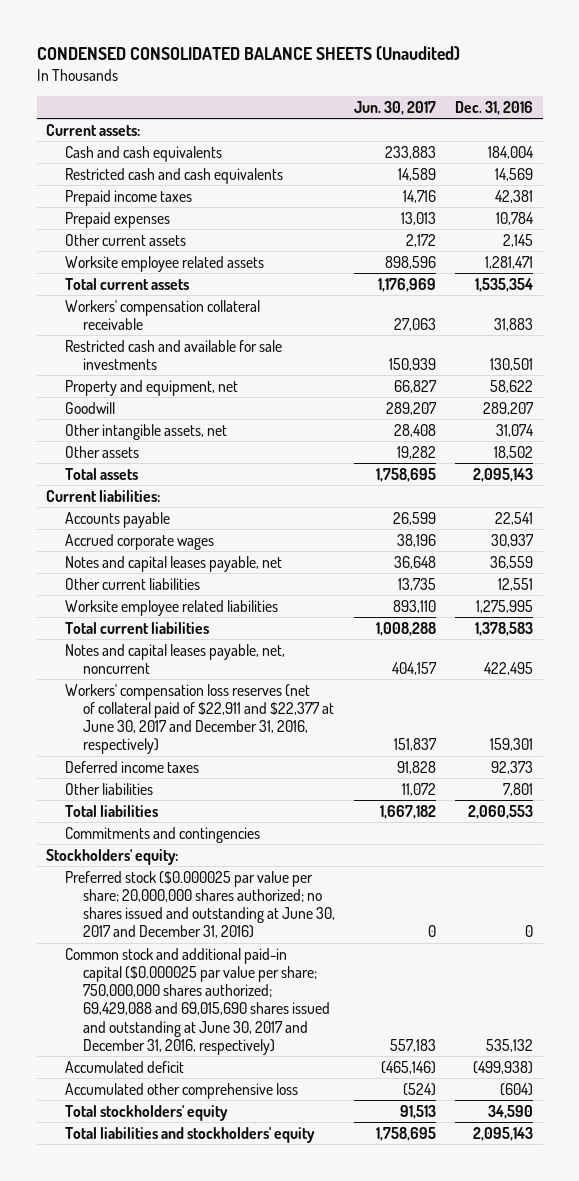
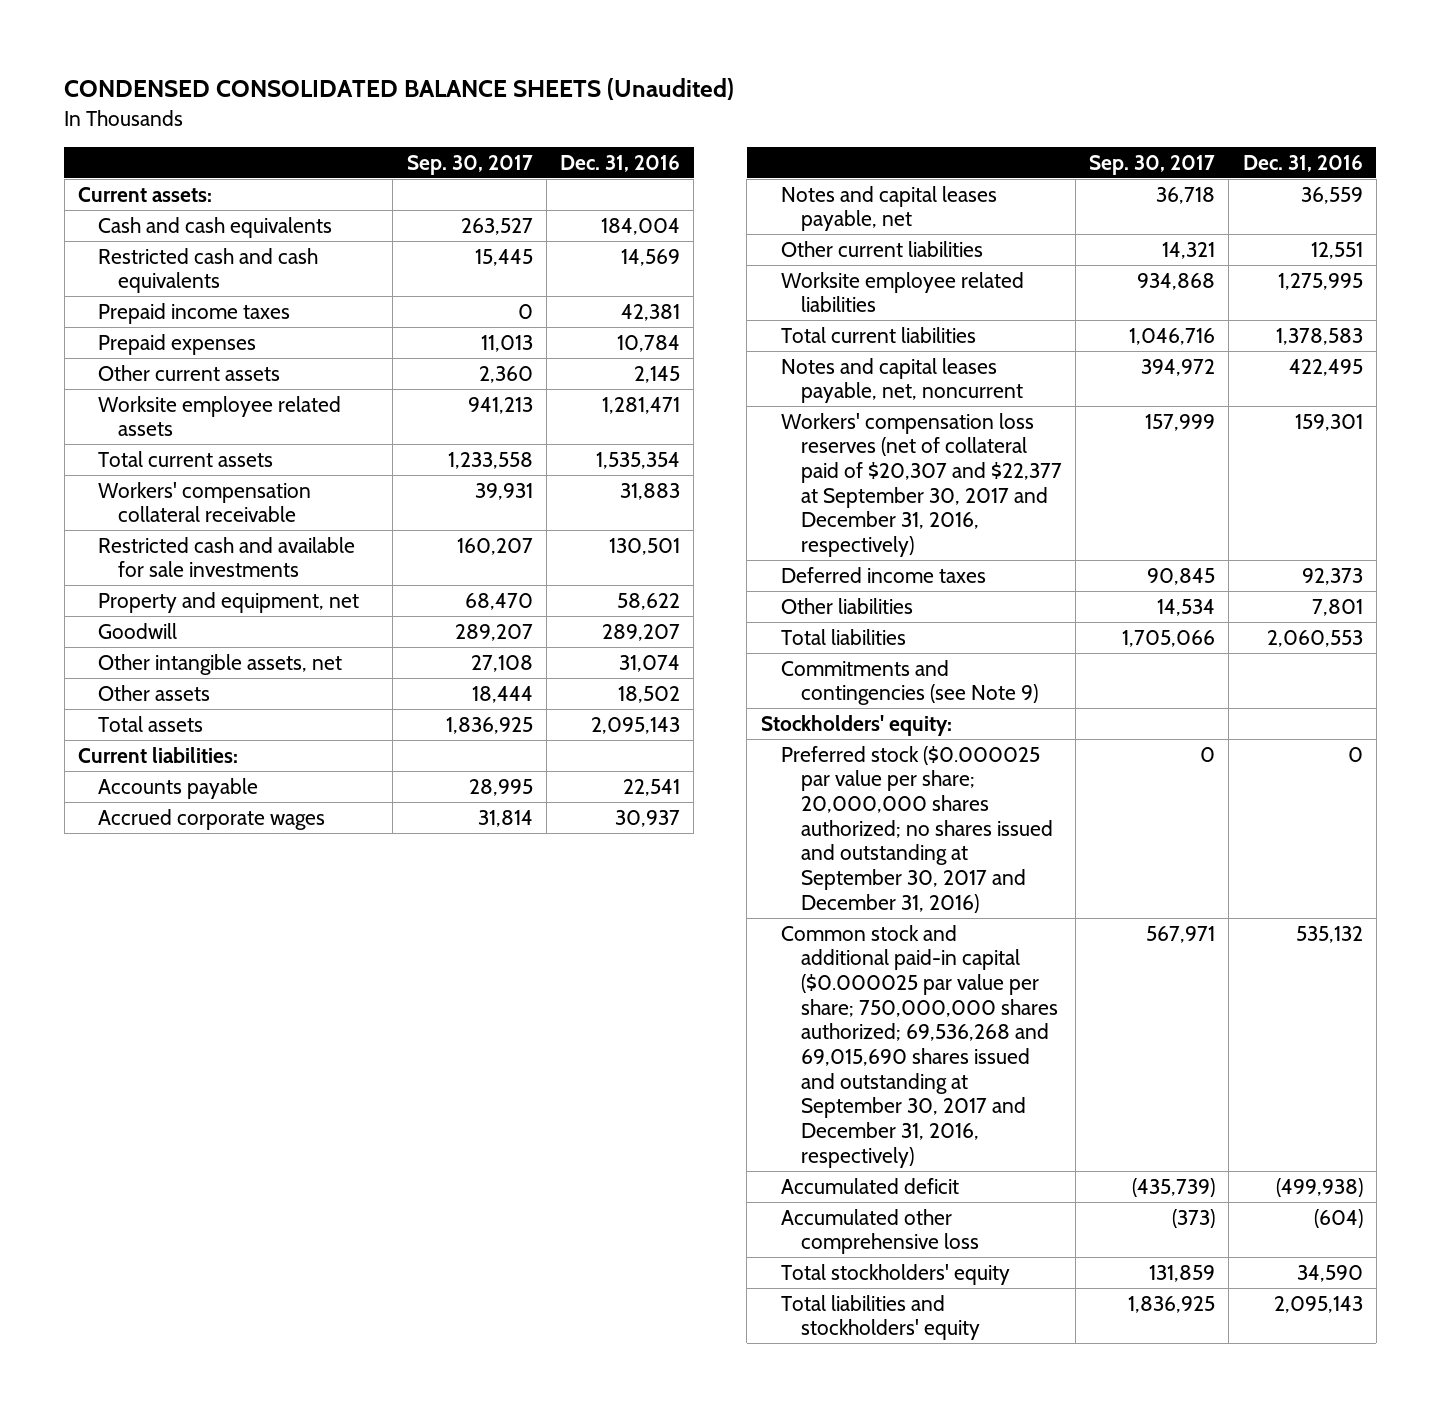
[354,100,437,115] Jun. 30, 2017 -> none
none -> [406,154,533,175] Sep. 30, 2017
[64,683,335,755] Workers' compensation loss reserves (net of collateral paid of $22,911 and $22,377 at June 30, 2017 and December 31, 2016, respectively) -> [780,412,1062,558] Workers' compensation loss reserves (net of collateral paid of $20,307 and $22,377 at September 30, 2017 and December 31, 2016, respectively)
[64,826,260,843] Commitments and contingencies -> [780,659,1038,706] Commitments and contingencies (see Note 9)
[64,870,336,939] Preferred stock ($0.000025 par value per share; 20,000,000 shares authorized; no shares issued and outstanding at June 30, 2017 and December 31, 2016) -> [780,745,1053,913] Preferred stock ($0.000025 par value per share; 20,000,000 shares authorized; no shares issued and outstanding at September 30, 2017 and December 31, 2016)
[64,947,331,1055] Common stock and additional paid-in capital ($0.000025 par value per share; 750,000,000 shares authorized; 69,429,088 and 69,015,690 shares issued and outstanding at June 30, 2017 and December 31, 2016, respectively) -> [780,924,1058,1168] Common stock and additional paid-in capital ($0.000025 par value per share; 750,000,000 shares authorized; 69,536,268 and 69,015,690 shares issued and outstanding at September 30, 2017 and December 31, 2016, respectively)

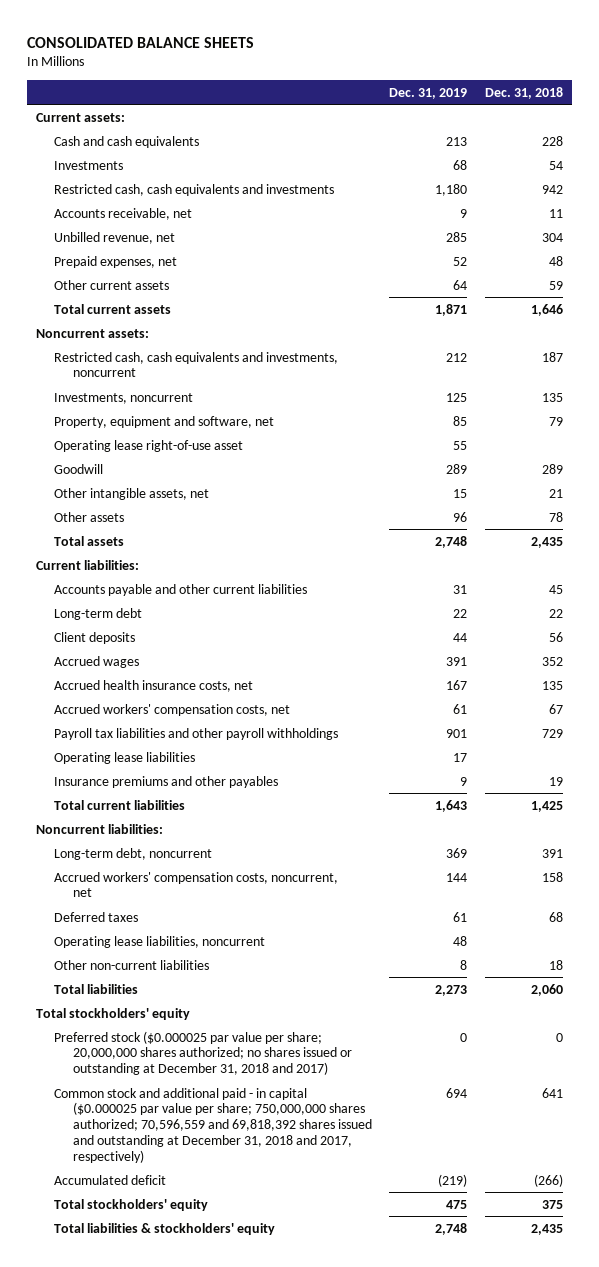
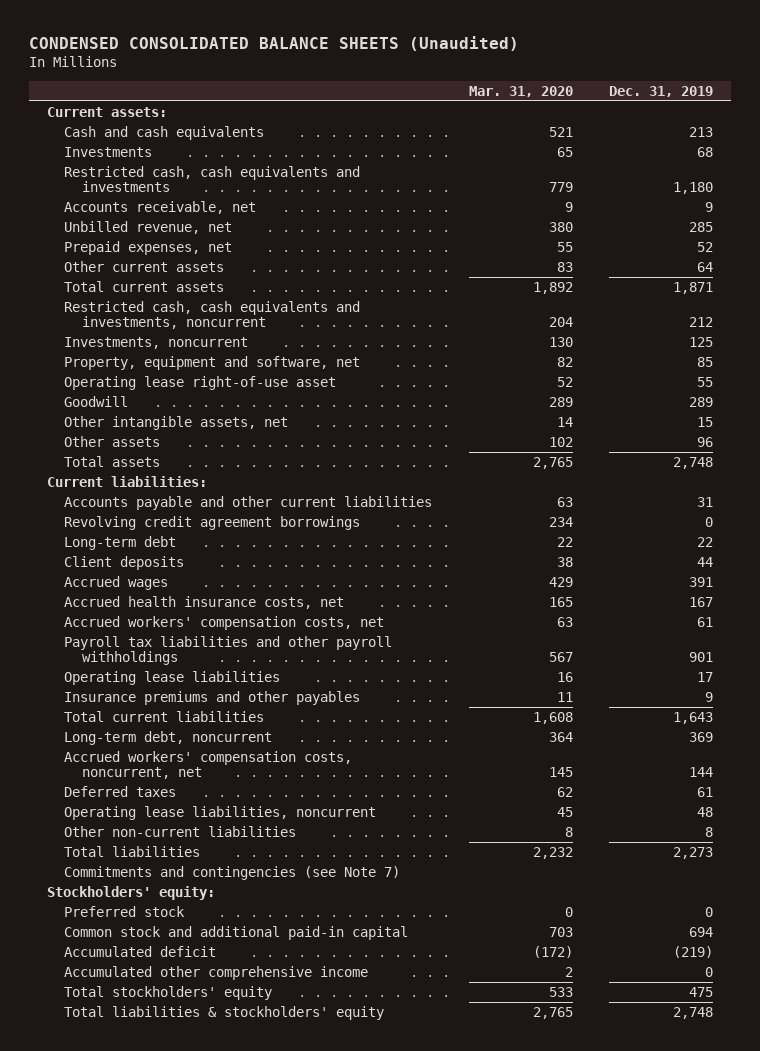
[27,37,255,49] CONSOLIDATED BALANCE SHEETS -> [28,36,519,52] CONDENSED CONSOLIDATED BALANCE SHEETS (Unaudited)
[485,86,564,99] Dec. 31, 2018 -> none
none -> [468,85,573,97] Mar. 31, 2020
[36,328,150,338] Noncurrent assets: -> none
none -> [64,515,361,530] Revolving credit agreement borrowings
[36,823,164,834] Noncurrent liabilities: -> none
none -> [64,865,401,880] Commitments and contingencies (see Note 7)
[36,1007,191,1020] Total stockholders' equity -> [46,885,215,900] Stockholders' equity:
[54,1030,352,1076] Preferred stock ($0.000025 par value per share; 20,000,000 shares authorized; no shares issued or outstanding at December 31, 2018 and 2017) -> [64,905,186,917] Preferred stock
[54,1087,372,1163] Common stock and additional paid - in capital ($0.000025 par value per share; 750,000,000 shares authorized; 70,596,559 and 69,818,392 shares issued and outstanding at December 31, 2018 and 2017, respectively) -> [64,925,409,940] Common stock and additional paid-in capital
none -> [64,965,369,980] Accumulated other comprehensive income

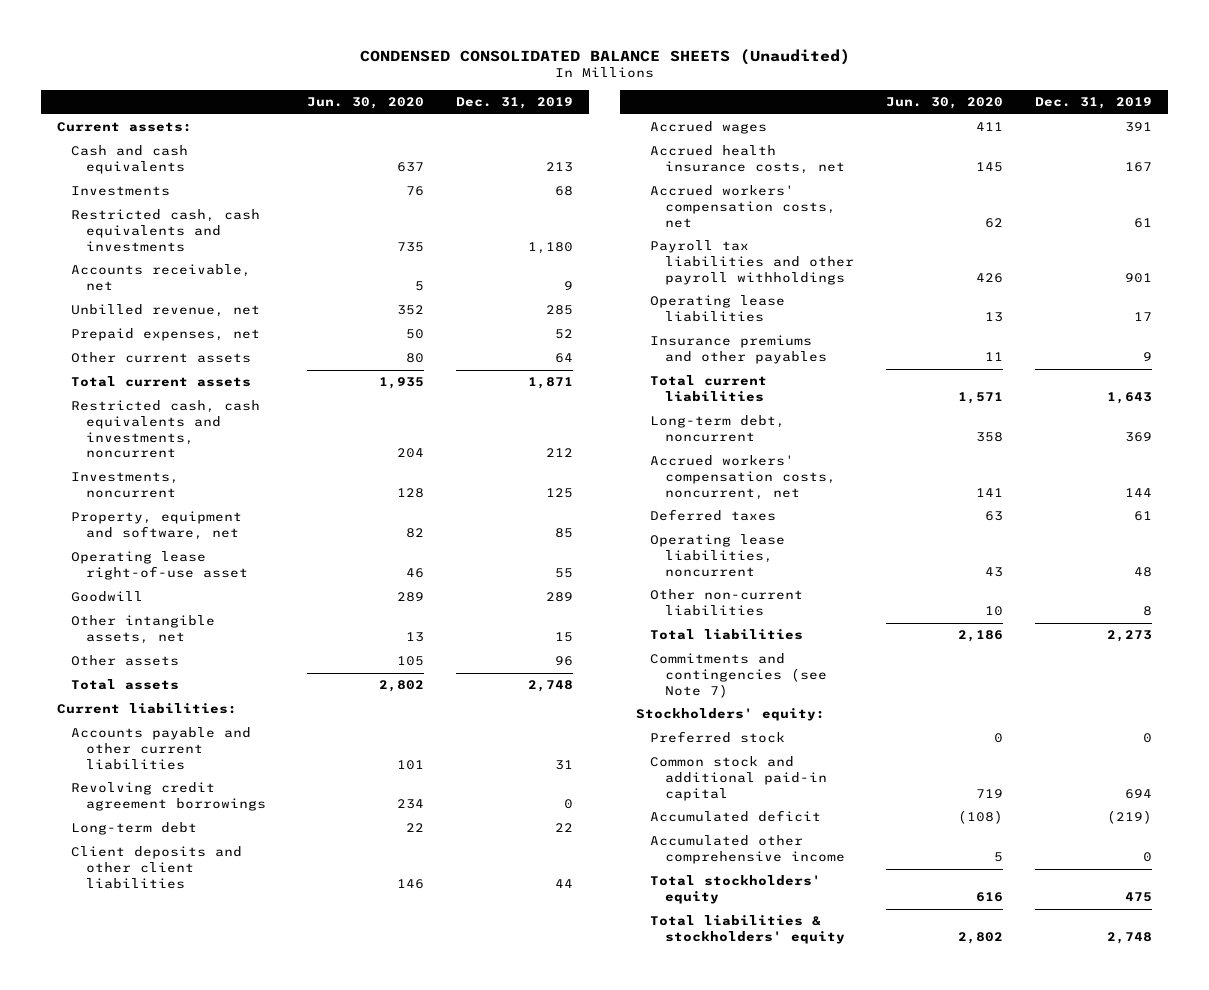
[468,85,573,97] Mar. 31, 2020 -> none
none -> [306,97,424,110] Jun. 30, 2020
[64,555,185,570] Client deposits -> [71,846,243,889] Client deposits and other client liabilities

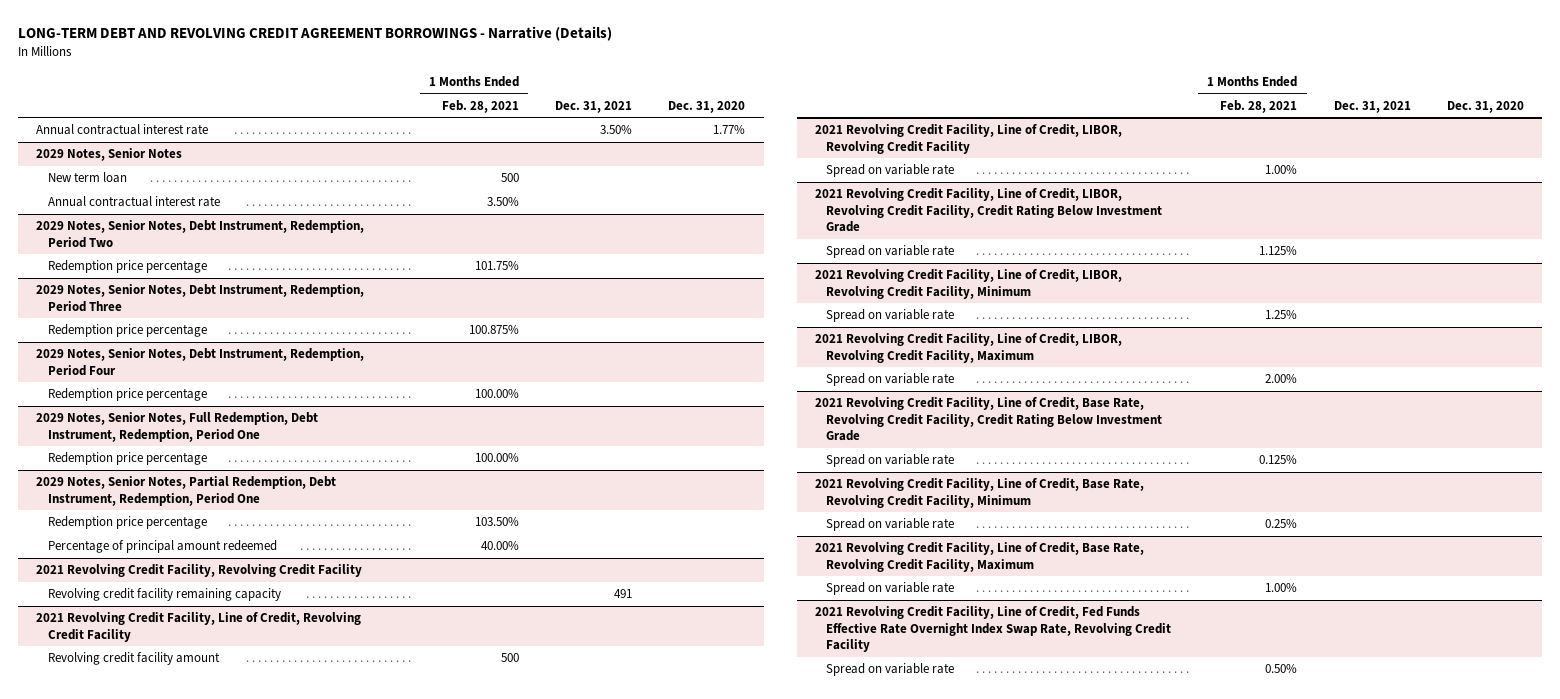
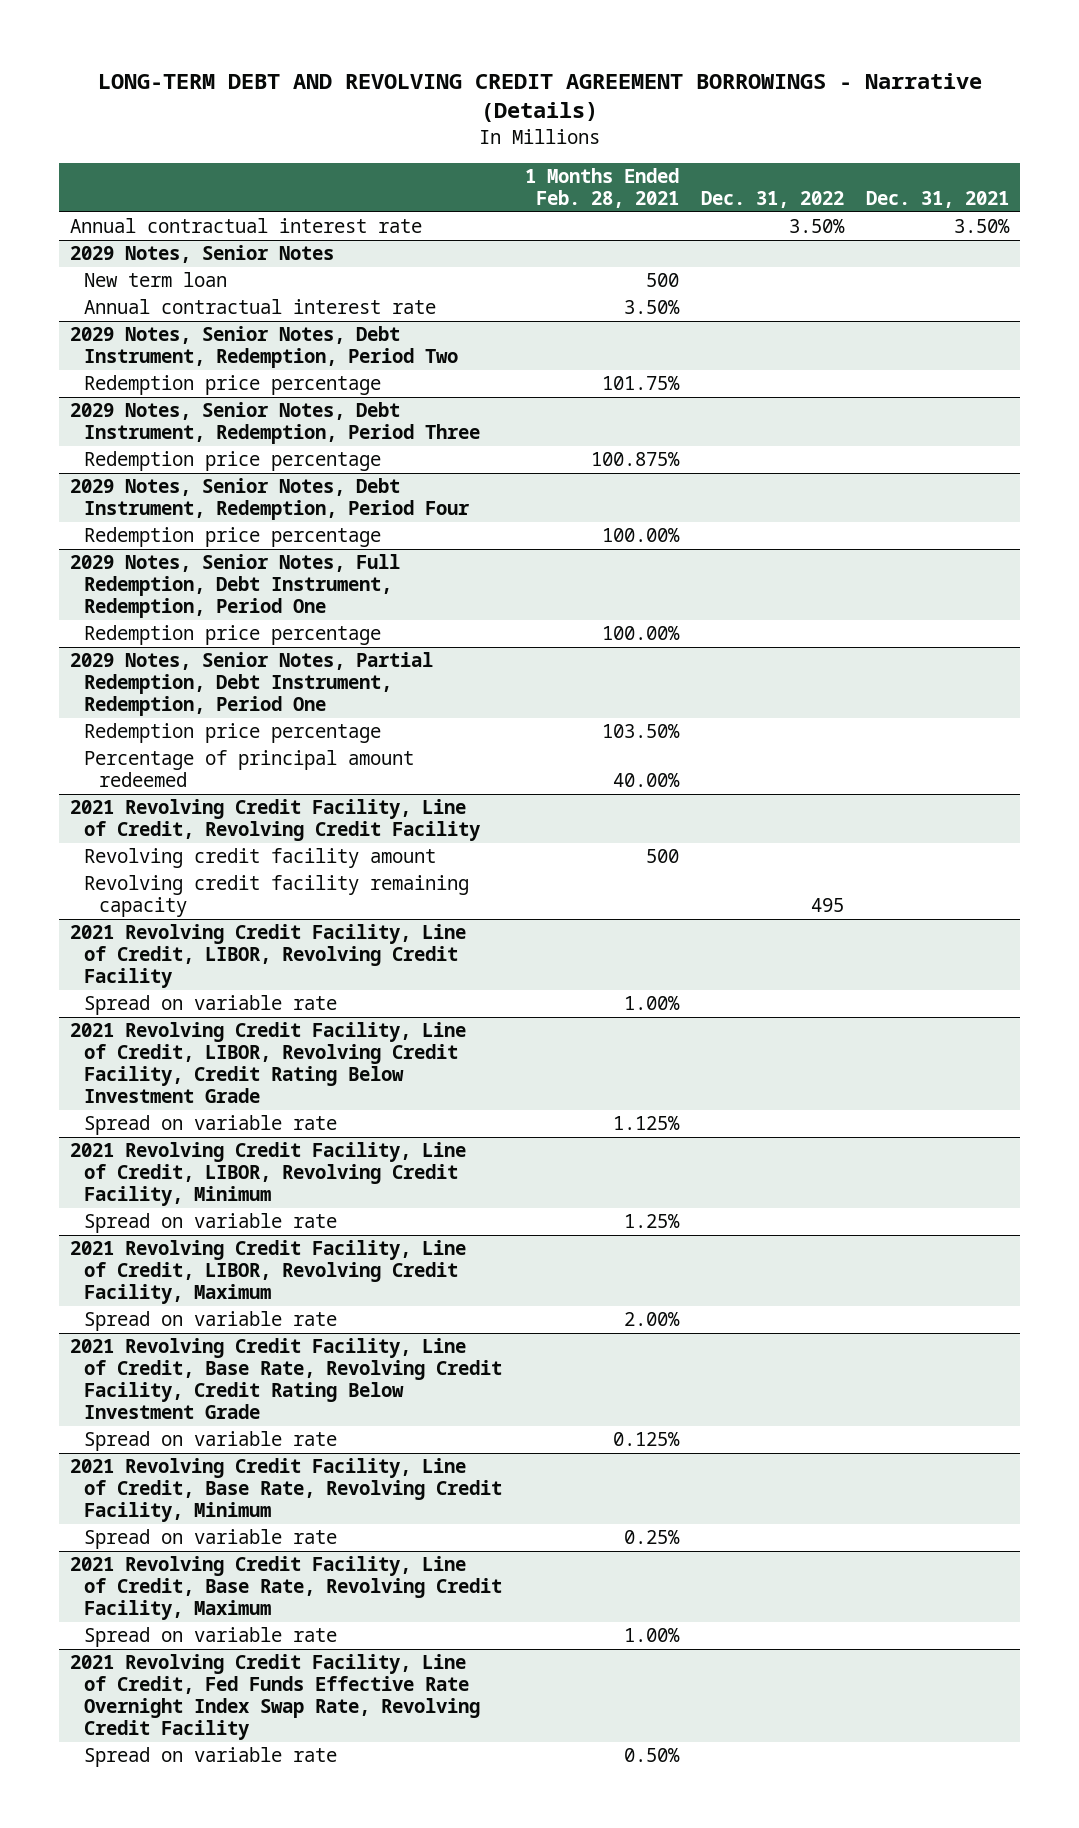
[668,100,746,113] Dec. 31, 2020 -> none
none -> [700,191,844,209] Dec. 31, 2022
[36,564,363,578] 2021 Revolving Credit Facility, Revolving Credit Facility -> none
[47,588,281,602] Revolving credit facility remaining capacity -> none
none -> [84,875,470,918] Revolving credit facility remaining capacity

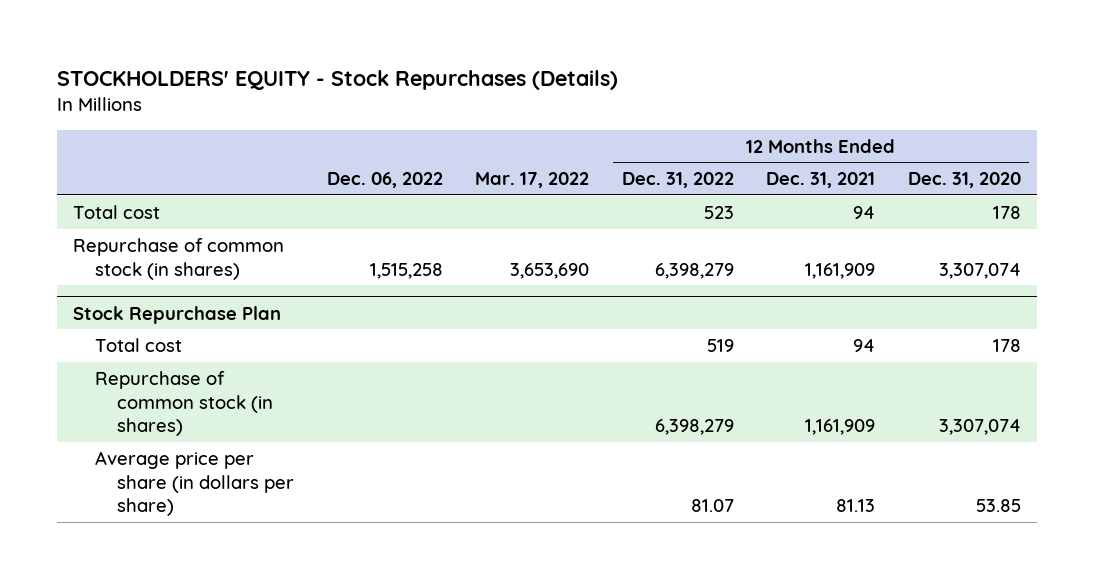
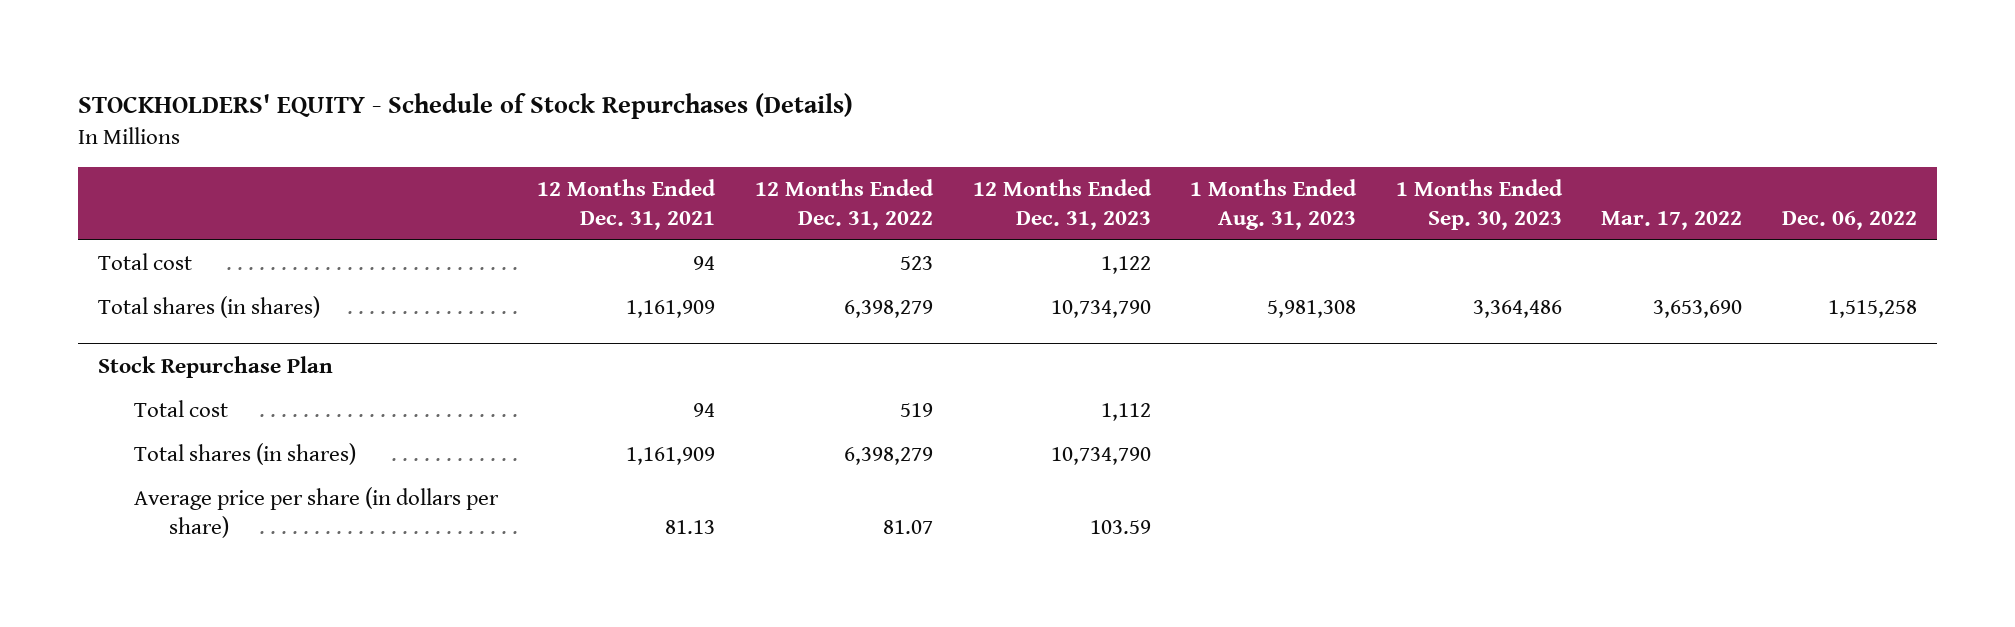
[56,69,618,90] STOCKHOLDERS' EQUITY - Stock Repurchases (Details) -> [78,93,854,120] STOCKHOLDERS' EQUITY - Schedule of Stock Repurchases (Details)
[907,172,1021,189] Dec. 31, 2020 -> none
none -> [972,178,1152,230] 12 Months Ended Dec. 31, 2023
none -> [1190,178,1358,230] 1 Months Ended Aug. 31, 2023
none -> [1395,178,1563,230] 1 Months Ended Sep. 30, 2023
[73,237,285,280] Repurchase of common stock (in shares) -> [98,296,321,319] Total shares (in shares)
[95,370,273,437] Repurchase of common stock (in shares) -> [133,443,356,466] Total shares (in shares)

